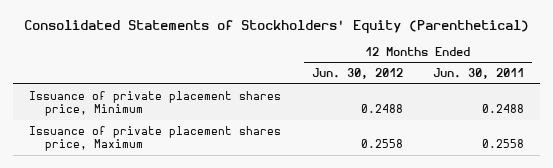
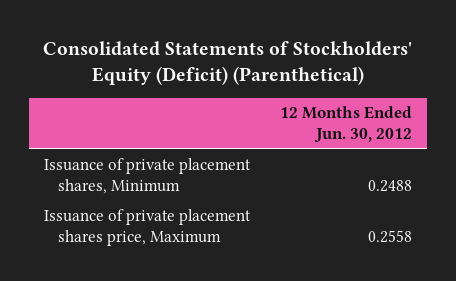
[23,19,529,34] Consolidated Statements of Stockholders' Equity (Parenthetical) -> [43,40,413,86] Consolidated Statements of Stockholders' Equity (Deficit) (Parenthetical)
[433,68,525,80] Jun. 30, 2011 -> none
[28,90,281,117] Issuance of private placement shares price, Minimum -> [43,158,251,195] Issuance of private placement shares, Minimum

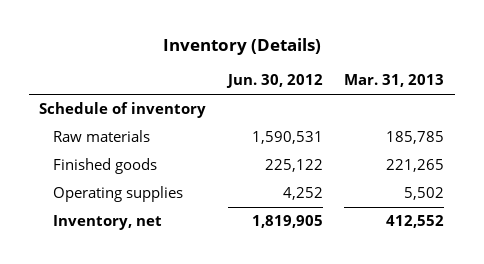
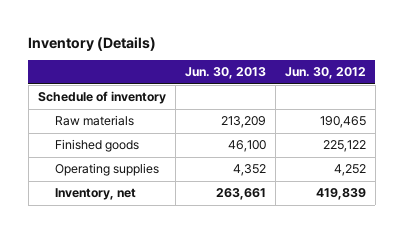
[344,74,445,88] Mar. 31, 2013 -> none
none -> [184,67,266,80] Jun. 30, 2013
[251,131,323,145] 1,590,531 -> [319,116,366,129] 190,465
[251,215,323,229] 1,819,905 -> [315,188,366,201] 419,839

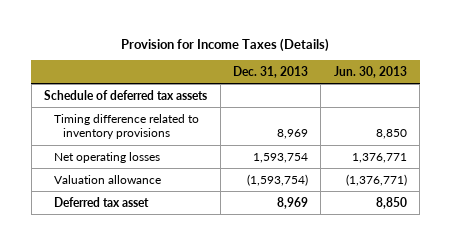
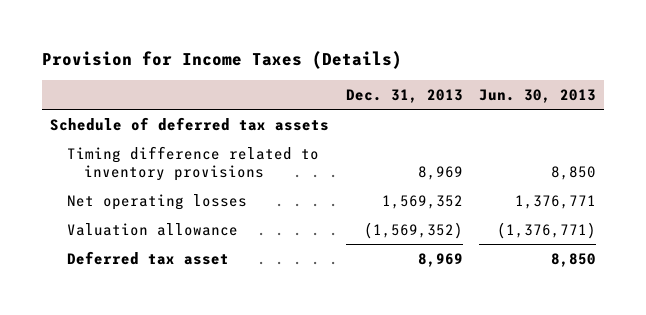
[252,152,308,163] 1,593,754 -> [381,194,463,209] 1,569,352
[246,173,308,186] (1,593,754) -> [363,221,463,239] (1,569,352)

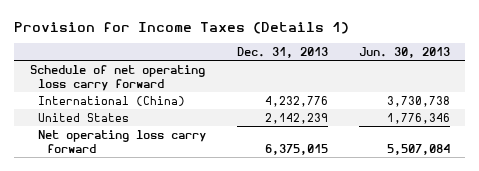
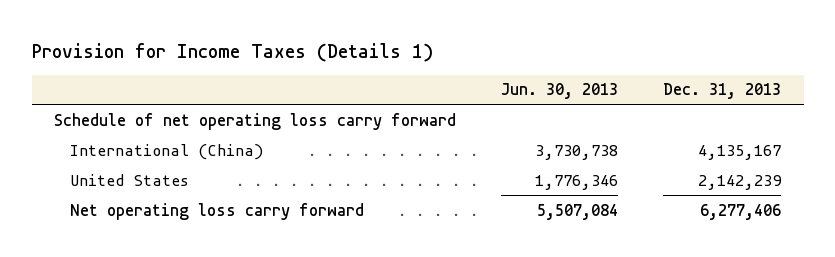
[264,95,328,107] 4,232,776 -> [698,144,782,160] 4,135,167
[264,143,328,155] 6,375,015 -> [700,203,782,220] 6,277,406

